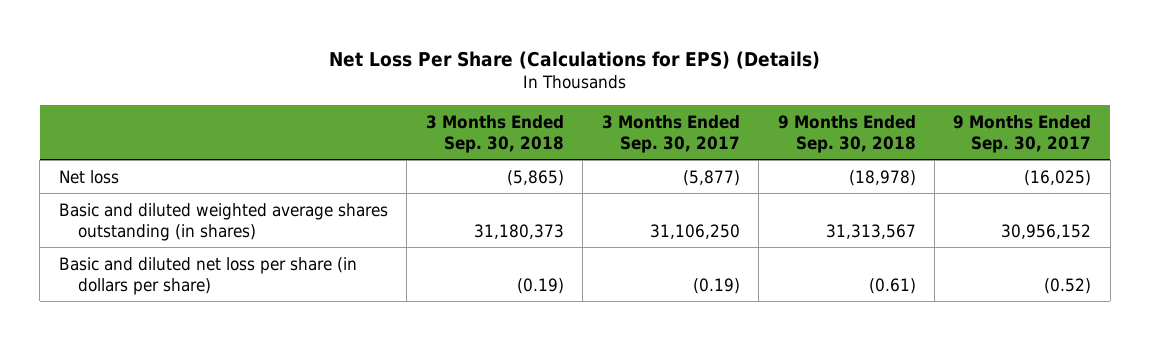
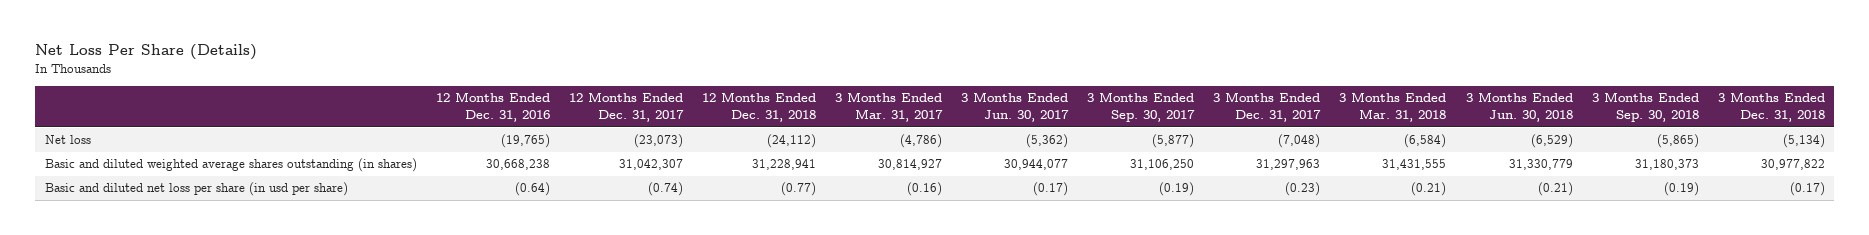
[329,50,821,69] Net Loss Per Share (Calculations for EPS) (Details) -> [35,44,258,61] Net Loss Per Share (Details)
[777,114,916,153] 9 Months Ended Sep. 30, 2018 -> none
[953,114,1092,153] 9 Months Ended Sep. 30, 2017 -> none
none -> [435,92,550,123] 12 Months Ended Dec. 31, 2016
none -> [568,92,684,123] 12 Months Ended Dec. 31, 2017
none -> [701,92,816,123] 12 Months Ended Dec. 31, 2018
none -> [835,92,944,123] 3 Months Ended Mar. 31, 2017
none -> [961,92,1070,123] 3 Months Ended Jun. 30, 2017
none -> [1213,92,1322,123] 3 Months Ended Dec. 31, 2017
none -> [1339,92,1447,123] 3 Months Ended Mar. 31, 2018
none -> [1465,92,1573,123] 3 Months Ended Jun. 30, 2018
none -> [1717,92,1825,123] 3 Months Ended Dec. 31, 2018
[58,256,357,295] Basic and diluted net loss per share (in dollars per share) -> [44,182,348,197] Basic and diluted net loss per share (in usd per share)

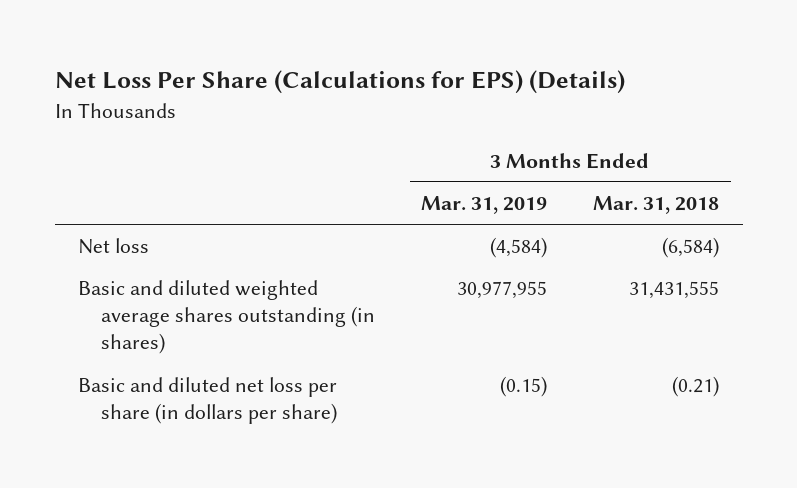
[35,44,258,61] Net Loss Per Share (Details) -> [54,70,625,95] Net Loss Per Share (Calculations for EPS) (Details)
[435,92,550,123] 12 Months Ended Dec. 31, 2016 -> none
[568,92,684,123] 12 Months Ended Dec. 31, 2017 -> none
[701,92,816,123] 12 Months Ended Dec. 31, 2018 -> none
[835,92,944,123] 3 Months Ended Mar. 31, 2017 -> none
[961,92,1070,123] 3 Months Ended Jun. 30, 2017 -> none
[1087,92,1196,123] 3 Months Ended Sep. 30, 2017 -> none
[1213,92,1322,123] 3 Months Ended Dec. 31, 2017 -> none
[1465,92,1573,123] 3 Months Ended Jun. 30, 2018 -> none
[1591,92,1699,123] 3 Months Ended Sep. 30, 2018 -> none
[1717,92,1825,123] 3 Months Ended Dec. 31, 2018 -> none
none -> [421,195,548,214] Mar. 31, 2019
[44,182,348,197] Basic and diluted net loss per share (in usd per share) -> [77,377,338,425] Basic and diluted net loss per share (in dollars per share)

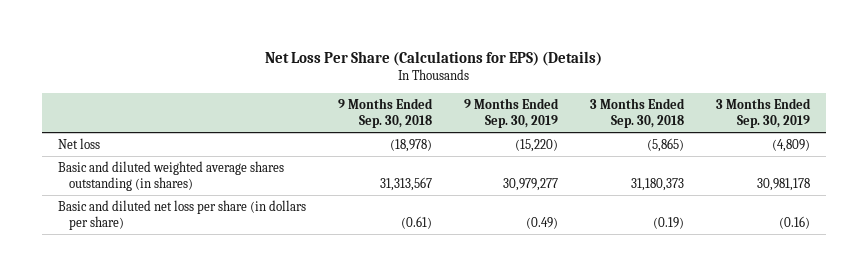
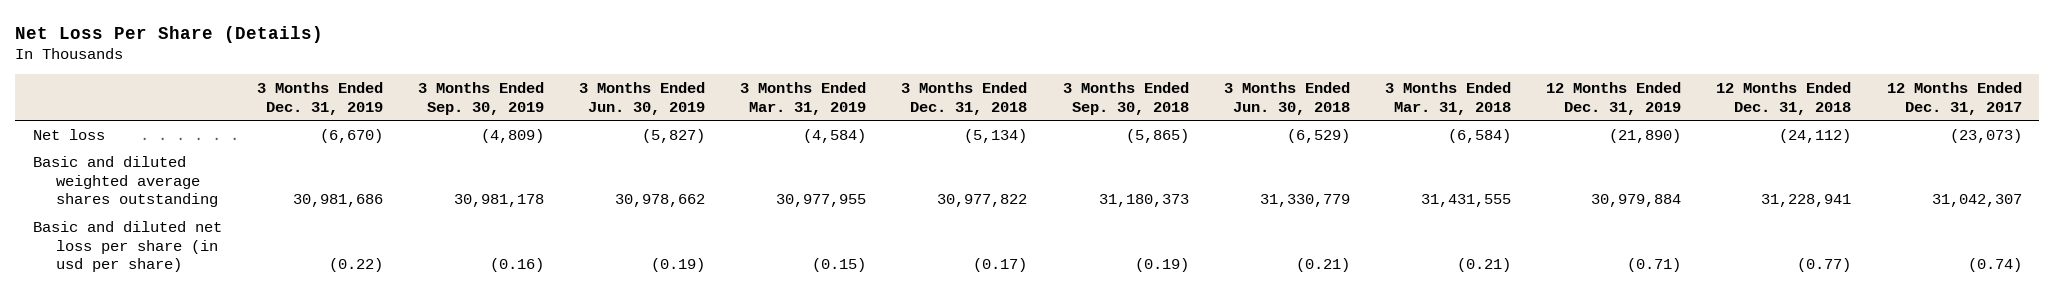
[265,50,603,66] Net Loss Per Share (Calculations for EPS) (Details) -> [14,25,323,43] Net Loss Per Share (Details)
[338,98,434,129] 9 Months Ended Sep. 30, 2018 -> none
[464,98,560,129] 9 Months Ended Sep. 30, 2019 -> none
none -> [256,82,383,115] 3 Months Ended Dec. 31, 2019
none -> [579,82,706,115] 3 Months Ended Jun. 30, 2019
none -> [740,82,867,115] 3 Months Ended Mar. 31, 2019
none -> [901,82,1028,115] 3 Months Ended Dec. 31, 2018
none -> [1223,82,1350,115] 3 Months Ended Jun. 30, 2018
none -> [1384,82,1511,115] 3 Months Ended Mar. 31, 2018
none -> [1546,82,1682,115] 12 Months Ended Dec. 31, 2019
none -> [1716,82,1852,115] 12 Months Ended Dec. 31, 2018
none -> [1886,82,2022,115] 12 Months Ended Dec. 31, 2017
[58,160,285,192] Basic and diluted weighted average shares outstanding (in shares) -> [32,155,219,208] Basic and diluted weighted average shares outstanding
[58,199,307,231] Basic and diluted net loss per share (in dollars per share) -> [32,220,222,273] Basic and diluted net loss per share (in usd per share)

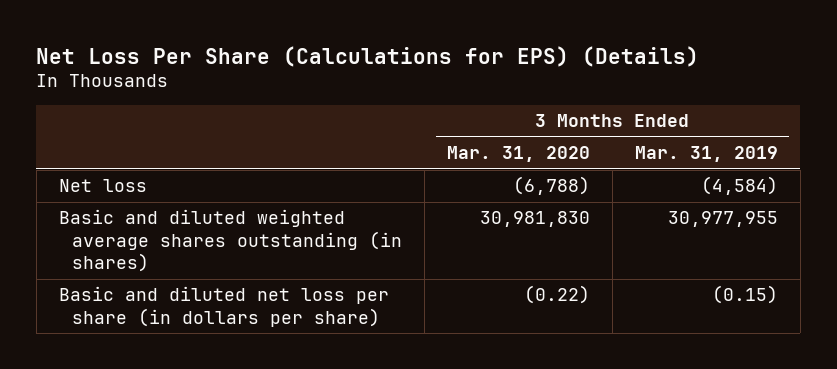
[14,25,323,43] Net Loss Per Share (Details) -> [36,45,700,67] Net Loss Per Share (Calculations for EPS) (Details)
[256,82,383,115] 3 Months Ended Dec. 31, 2019 -> none
[417,82,544,115] 3 Months Ended Sep. 30, 2019 -> none
[579,82,706,115] 3 Months Ended Jun. 30, 2019 -> none
[901,82,1028,115] 3 Months Ended Dec. 31, 2018 -> none
[1062,82,1189,115] 3 Months Ended Sep. 30, 2018 -> none
[1223,82,1350,115] 3 Months Ended Jun. 30, 2018 -> none
[1384,82,1511,115] 3 Months Ended Mar. 31, 2018 -> none
[1546,82,1682,115] 12 Months Ended Dec. 31, 2019 -> none
[1716,82,1852,115] 12 Months Ended Dec. 31, 2018 -> none
[1886,82,2022,115] 12 Months Ended Dec. 31, 2017 -> none
none -> [446,146,590,163] Mar. 31, 2020
[32,155,219,208] Basic and diluted weighted average shares outstanding -> [58,209,403,273] Basic and diluted weighted average shares outstanding (in shares)
[32,220,222,273] Basic and diluted net loss per share (in usd per share) -> [58,286,389,327] Basic and diluted net loss per share (in dollars per share)

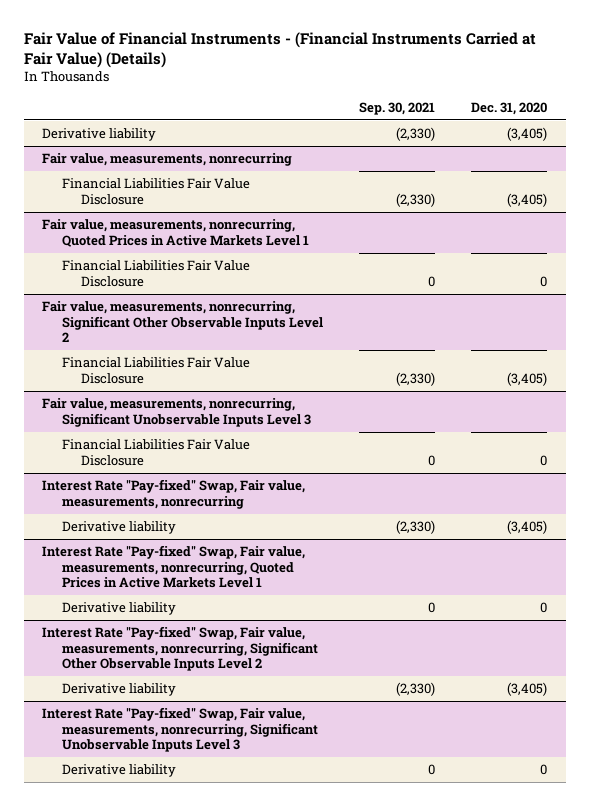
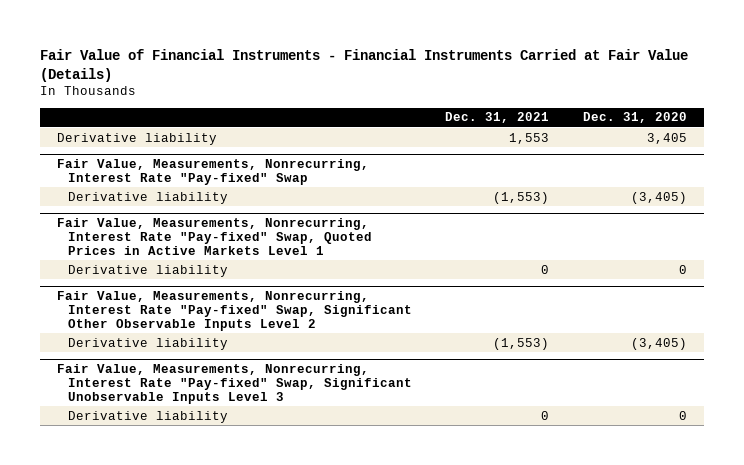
[23,31,536,68] Fair Value of Financial Instruments - (Financial Instruments Carried at Fair Value) (Details) -> [40,48,689,82] Fair Value of Financial Instruments - Financial Instruments Carried at Fair Value (Details)
[358,101,435,115] Sep. 30, 2021 -> none
none -> [445,112,550,124] Dec. 31, 2021
[42,153,293,167] Fair value, measurements, nonrecurring -> none
[61,178,250,205] Financial Liabilities Fair Value Disclosure -> none
[42,219,309,247] Fair value, measurements, nonrecurring, Quoted Prices in Active Markets Level 1 -> none
[61,260,250,287] Financial Liabilities Fair Value Disclosure -> none
[42,301,323,343] Fair value, measurements, nonrecurring, Significant Other Observable Inputs Level 2 -> none
[61,357,250,384] Financial Liabilities Fair Value Disclosure -> none
[42,398,311,427] Fair value, measurements, nonrecurring, Significant Unobservable Inputs Level 3 -> none
[61,439,250,466] Financial Liabilities Fair Value Disclosure -> none
[507,127,548,142] (3,405) -> [646,132,687,144] 3,405
[42,479,306,509] Interest Rate "Pay-fixed" Swap, Fair value, measurements, nonrecurring -> [57,158,370,185] Fair Value, Measurements, Nonrecurring, Interest Rate "Pay-fixed" Swap
[42,545,306,589] Interest Rate "Pay-fixed" Swap, Fair value, measurements, nonrecurring, Quoted Prices in Active Markets Level 1 -> [57,217,372,256] Fair Value, Measurements, Nonrecurring, Interest Rate "Pay-fixed" Swap, Quoted Prices in Active Markets Level 1
[42,626,318,672] Interest Rate "Pay-fixed" Swap, Fair value, measurements, nonrecurring, Significant Other Observable Inputs Level 2 -> [57,290,412,332] Fair Value, Measurements, Nonrecurring, Interest Rate "Pay-fixed" Swap, Significant Other Observable Inputs Level 2
[42,707,318,753] Interest Rate "Pay-fixed" Swap, Fair value, measurements, nonrecurring, Significant Unobservable Inputs Level 3 -> [57,363,412,405] Fair Value, Measurements, Nonrecurring, Interest Rate "Pay-fixed" Swap, Significant Unobservable Inputs Level 3

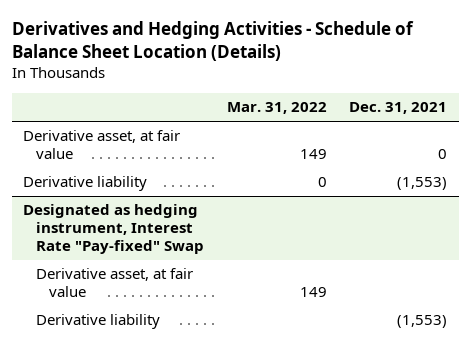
[40,48,689,82] Fair Value of Financial Instruments - Financial Instruments Carried at Fair Value (Details) -> [11,20,414,61] Derivatives and Hedging Activities - Schedule of Balance Sheet Location (Details)
[582,112,687,124] Dec. 31, 2020 -> none
none -> [226,102,327,115] Mar. 31, 2022
[57,132,218,145] Derivative liability -> none
[57,158,370,185] Fair Value, Measurements, Nonrecurring, Interest Rate "Pay-fixed" Swap -> none
none -> [23,130,181,160] Derivative asset, at fair value
[57,217,372,256] Fair Value, Measurements, Nonrecurring, Interest Rate "Pay-fixed" Swap, Quoted Prices in Active Markets Level 1 -> none
[67,264,228,277] Derivative liability -> none
[57,290,412,332] Fair Value, Measurements, Nonrecurring, Interest Rate "Pay-fixed" Swap, Significant Other Observable Inputs Level 2 -> none
none -> [23,204,205,255] Designated as hedging instrument, Interest Rate "Pay-fixed" Swap
none -> [36,268,194,298] Derivative asset, at fair value
[57,363,412,405] Fair Value, Measurements, Nonrecurring, Interest Rate "Pay-fixed" Swap, Significant Unobservable Inputs Level 3 -> none
[67,410,228,423] Derivative liability -> none

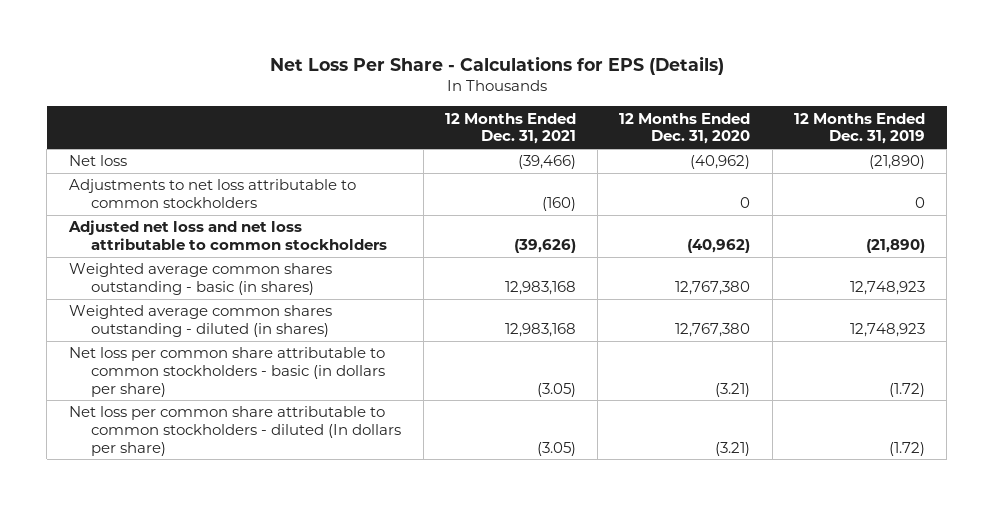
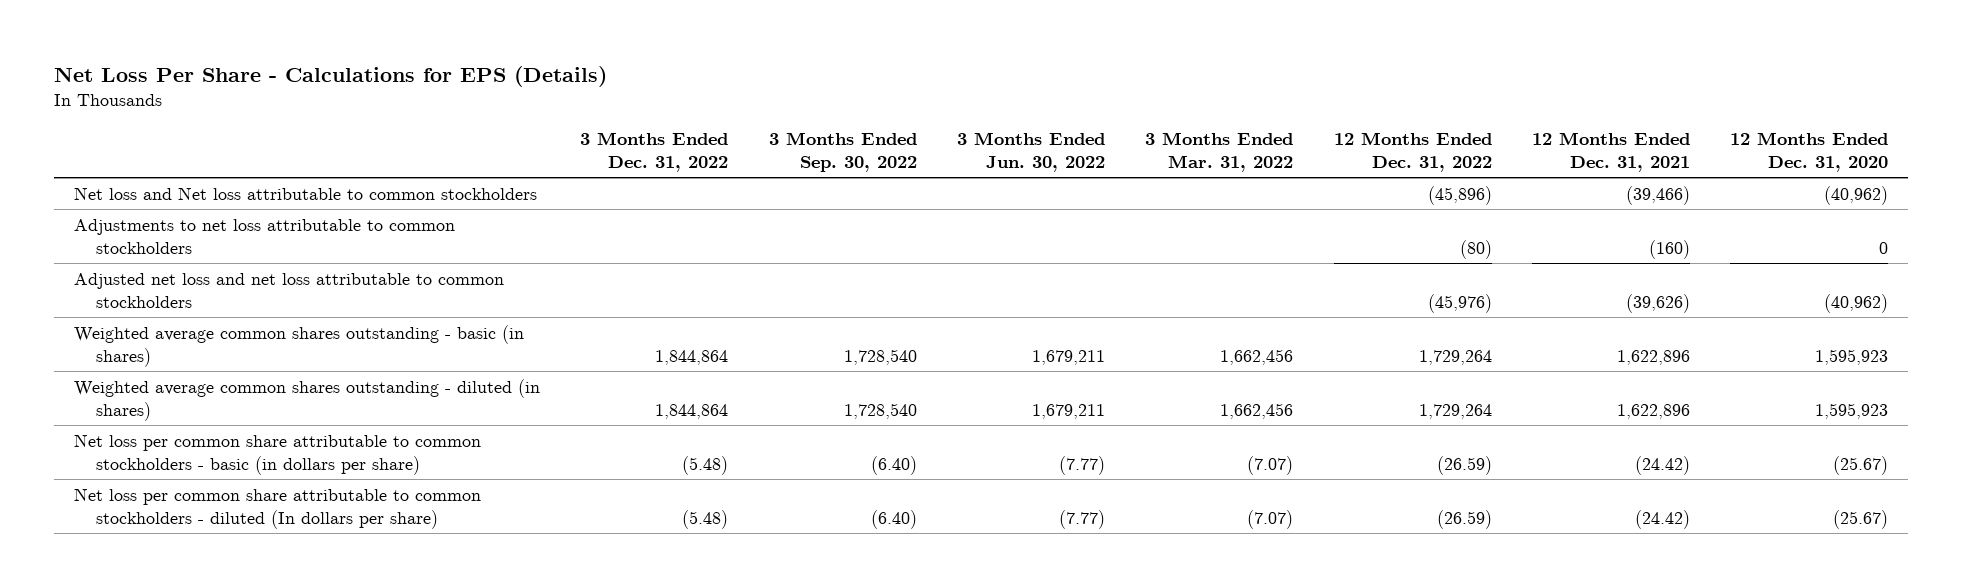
[794,112,926,145] 12 Months Ended Dec. 31, 2019 -> none
none -> [580,132,729,173] 3 Months Ended Dec. 31, 2022
none -> [768,132,917,173] 3 Months Ended Sep. 30, 2022
none -> [956,132,1105,173] 3 Months Ended Jun. 30, 2022
none -> [1145,132,1294,173] 3 Months Ended Mar. 31, 2022
none -> [1333,132,1492,173] 12 Months Ended Dec. 31, 2022
[68,155,127,167] Net loss -> [74,186,538,200] Net loss and Net loss attributable to common stockholders
[504,281,576,296] 12,983,168 -> [1616,349,1690,365] 1,622,896
[675,281,751,296] 12,767,380 -> [1815,348,1889,365] 1,595,923
[504,323,576,338] 12,983,168 -> [1616,403,1690,419] 1,622,896
[675,323,751,338] 12,767,380 -> [1815,402,1889,419] 1,595,923
[536,382,576,397] (3.05) -> [1634,455,1690,475] (24.42)
[715,382,751,397] (3.21) -> [1833,455,1889,475] (25.67)
[536,441,576,456] (3.05) -> [1634,509,1690,529] (24.42)
[715,441,751,456] (3.21) -> [1833,509,1889,529] (25.67)

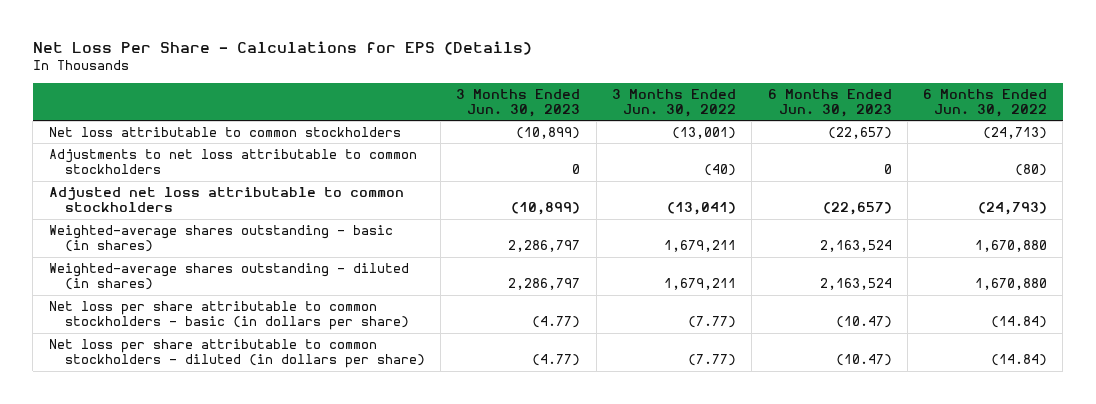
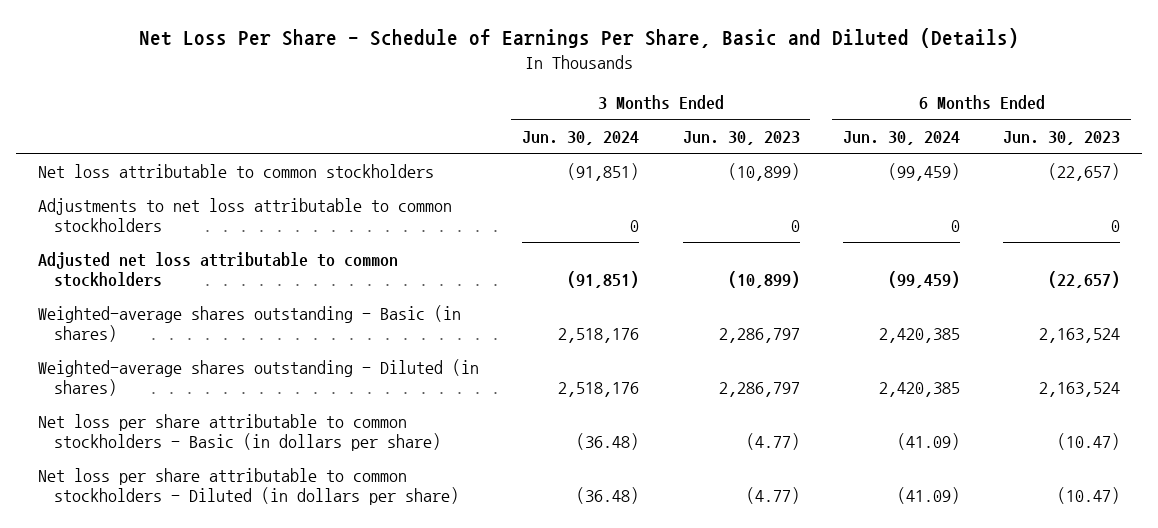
[32,40,532,55] Net Loss Per Share - Calculations for EPS (Details) -> [139,27,1020,48] Net Loss Per Share - Schedule of Earnings Per Share, Basic and Diluted (Details)
[612,88,737,118] 3 Months Ended Jun. 30, 2022 -> none
[923,88,1048,118] 6 Months Ended Jun. 30, 2022 -> none
none -> [522,131,640,146] Jun. 30, 2024
none -> [843,131,961,146] Jun. 30, 2024
[48,225,393,253] Weighted-average shares outstanding - basic (in shares) -> [37,304,461,343] Weighted-average shares outstanding - Basic (in shares)
[48,263,409,291] Weighted-average shares outstanding - diluted (in shares) -> [37,358,479,397] Weighted-average shares outstanding - Diluted (in shares)
[48,301,409,331] Net loss per share attributable to common stockholders - basic (in dollars per share) -> [37,413,441,452] Net loss per share attributable to common stockholders - Basic (in dollars per share)
[48,339,425,369] Net loss per share attributable to common stockholders - diluted (in dollars per share) -> [37,467,459,506] Net loss per share attributable to common stockholders - Diluted (in dollars per share)

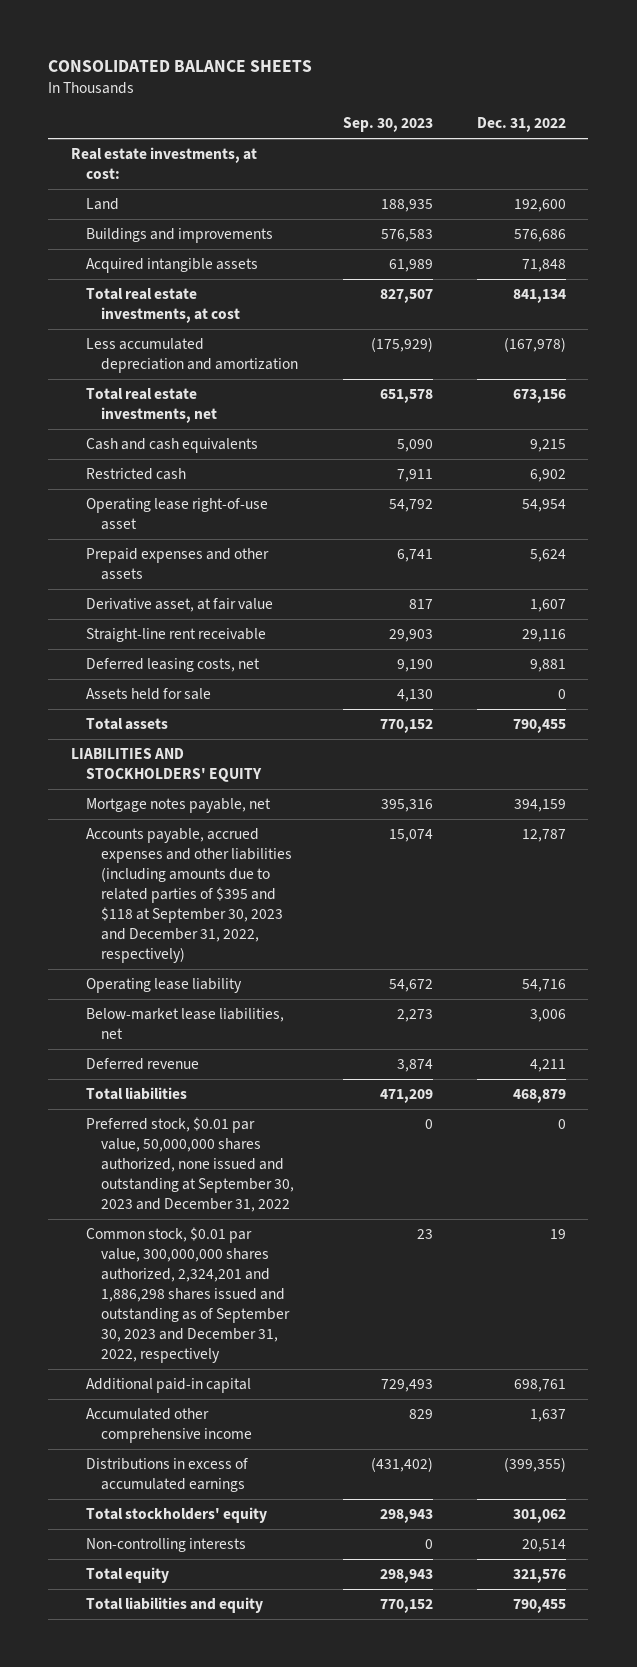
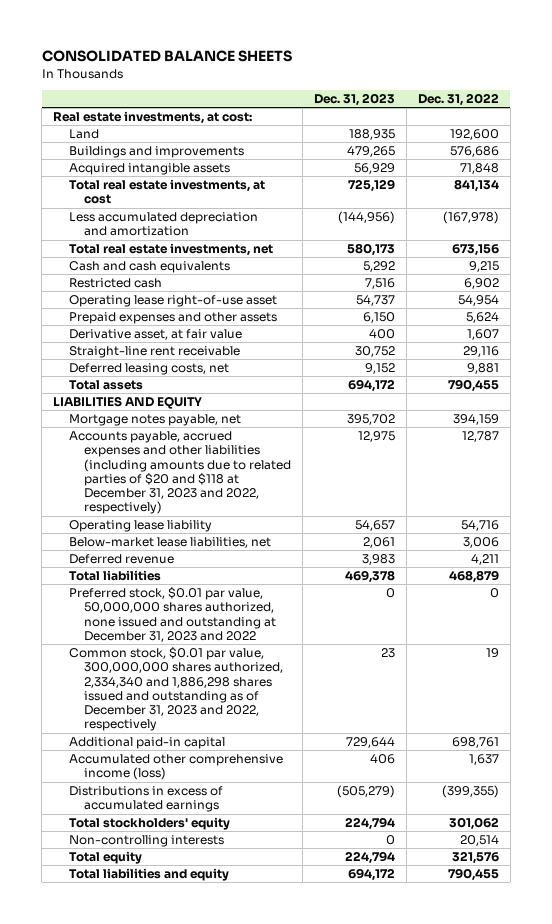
[342,117,433,133] Sep. 30, 2023 -> none
none -> [313,92,395,106] Dec. 31, 2023
[85,688,211,701] Assets held for sale -> none
[70,748,262,782] LIABILITIES AND STOCKHOLDERS' EQUITY -> [53,396,203,410] LIABILITIES AND EQUITY
[85,828,292,963] Accounts payable, accrued expenses and other liabilities (including amounts due to related parties of $395 and $118 at September 30, 2023 and December 31, 2022, respectively) -> [68,431,291,515] Accounts payable, accrued expenses and other liabilities (including amounts due to related parties of $20 and $118 at December 31, 2023 and 2022, respectively)
[85,1117,294,1212] Preferred stock, $0.01 par value, 50,000,000 shares authorized, none issued and outstanding at September 30, 2023 and December 31, 2022 -> [68,587,276,642] Preferred stock, $0.01 par value, 50,000,000 shares authorized, none issued and outstanding at December 31, 2023 and 2022
[85,1227,290,1363] Common stock, $0.01 par value, 300,000,000 shares authorized, 2,324,201 and 1,886,298 shares issued and outstanding as of September 30, 2023 and December 31, 2022, respectively -> [68,647,283,732] Common stock, $0.01 par value, 300,000,000 shares authorized, 2,334,340 and 1,886,298 shares issued and outstanding as of December 31, 2023 and 2022, respectively
[85,1408,252,1443] Accumulated other comprehensive income -> [68,754,283,781] Accumulated other comprehensive income (loss)

